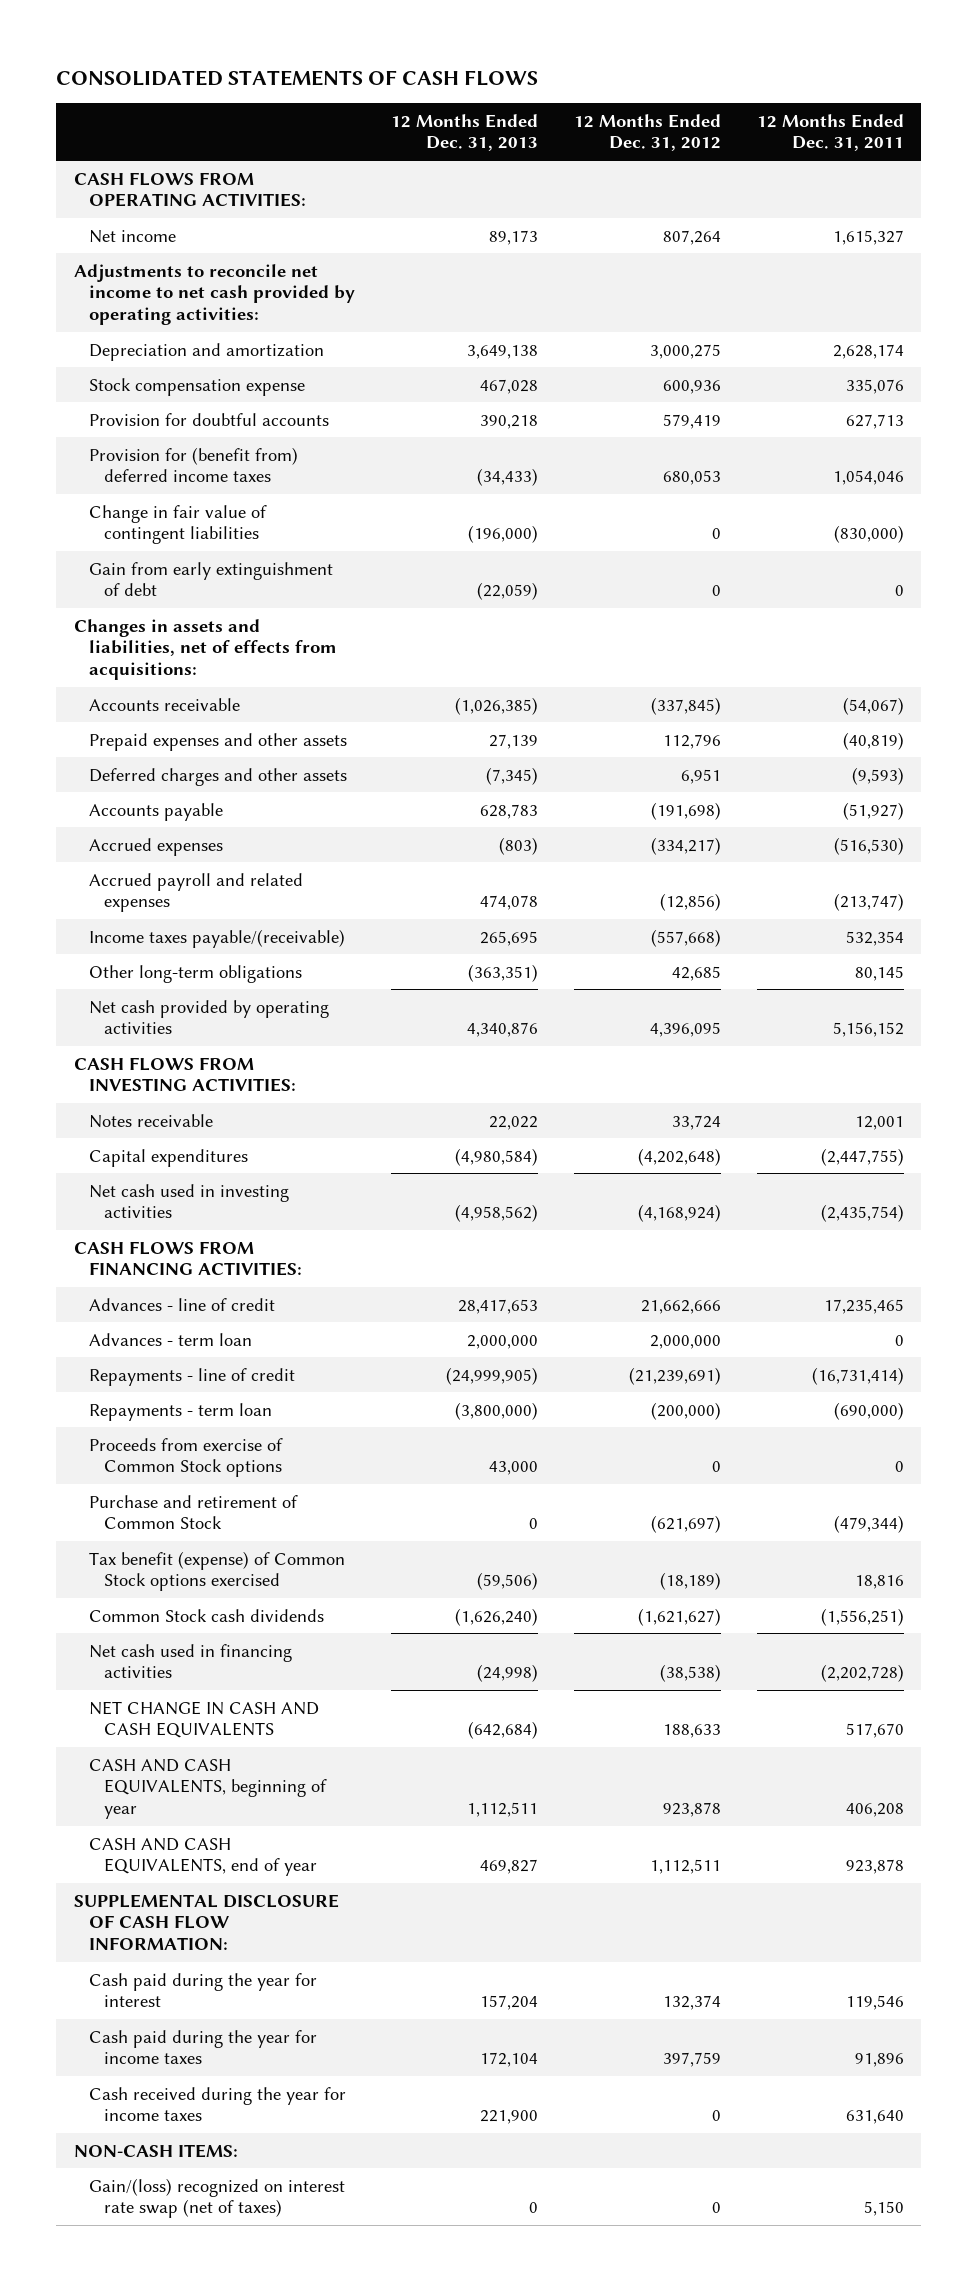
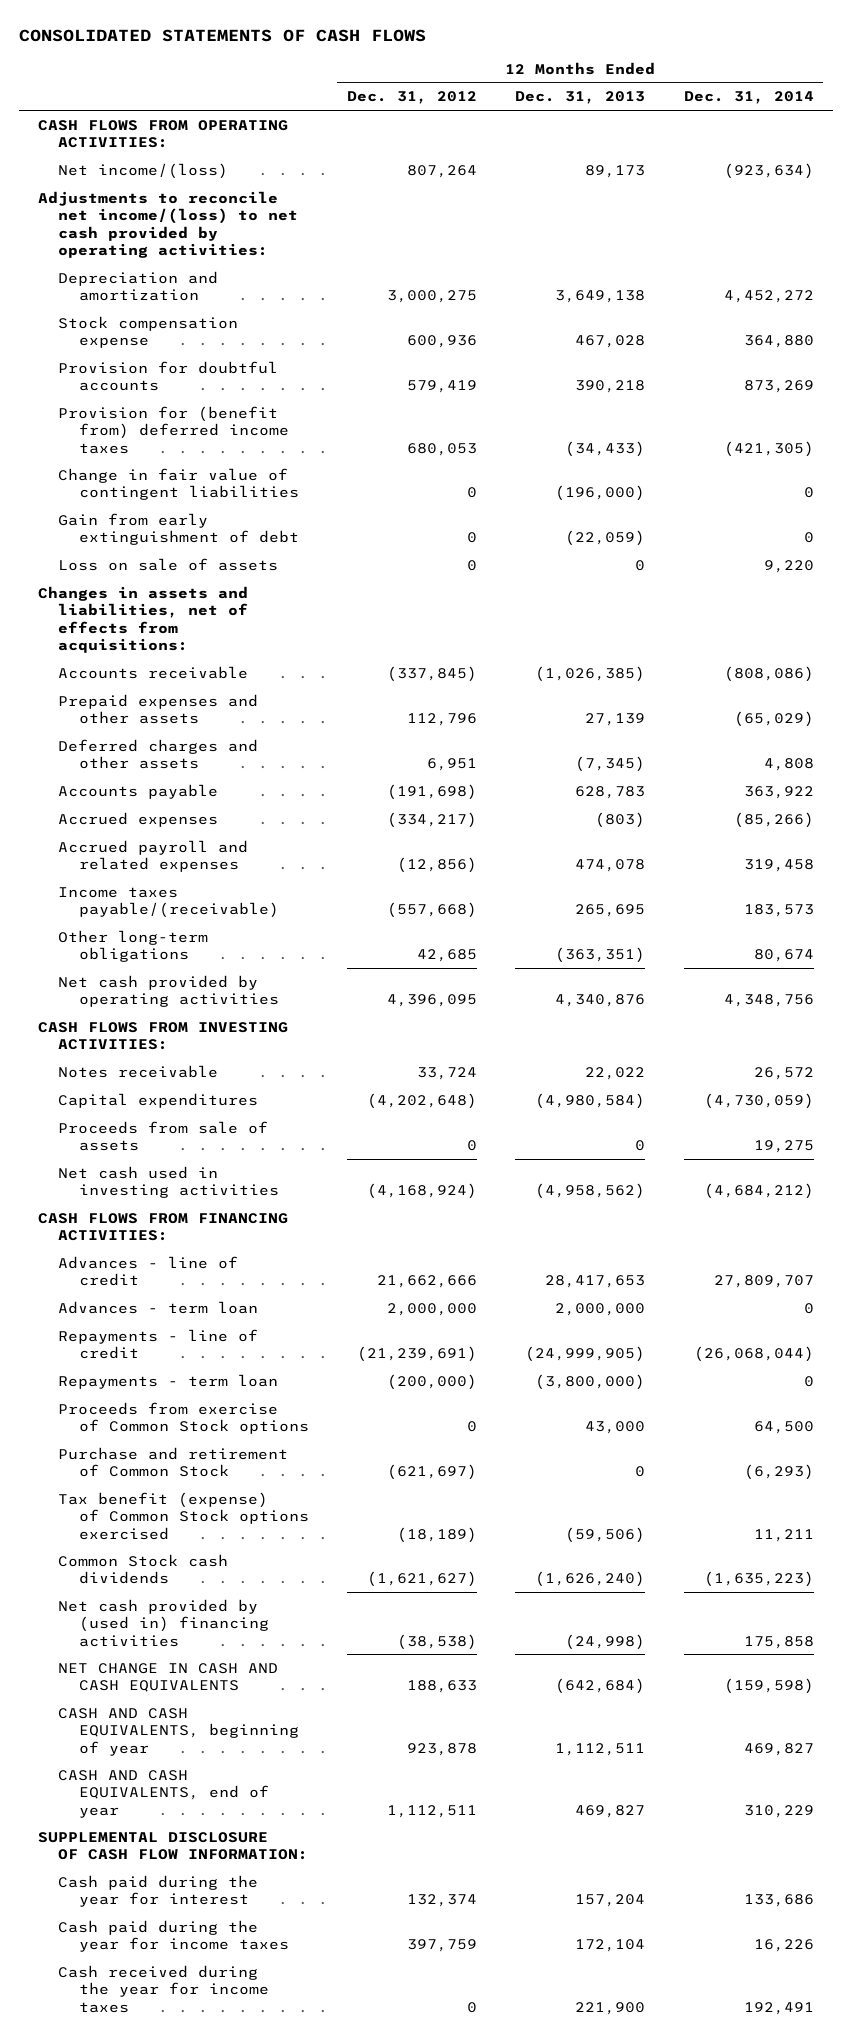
[756,113,904,152] 12 Months Ended Dec. 31, 2011 -> none
none -> [683,91,814,105] Dec. 31, 2014
[88,229,176,243] Net income -> [58,162,229,179] Net income/(loss)
[74,263,355,325] Adjustments to reconcile net income to net cash provided by operating activities: -> [37,190,299,258] Adjustments to reconcile net income/(loss) to net cash provided by operating activities:
none -> [58,557,279,571] Loss on sale of assets
none -> [58,1120,269,1152] Proceeds from sale of assets
[88,1643,292,1679] Net cash used in financing activities -> [58,1598,269,1647] Net cash provided by (used in) financing activities
[74,2143,239,2158] NON-CASH ITEMS: -> none
[88,2177,345,2219] Gain/(loss) recognized on interest rate swap (net of taxes) -> none

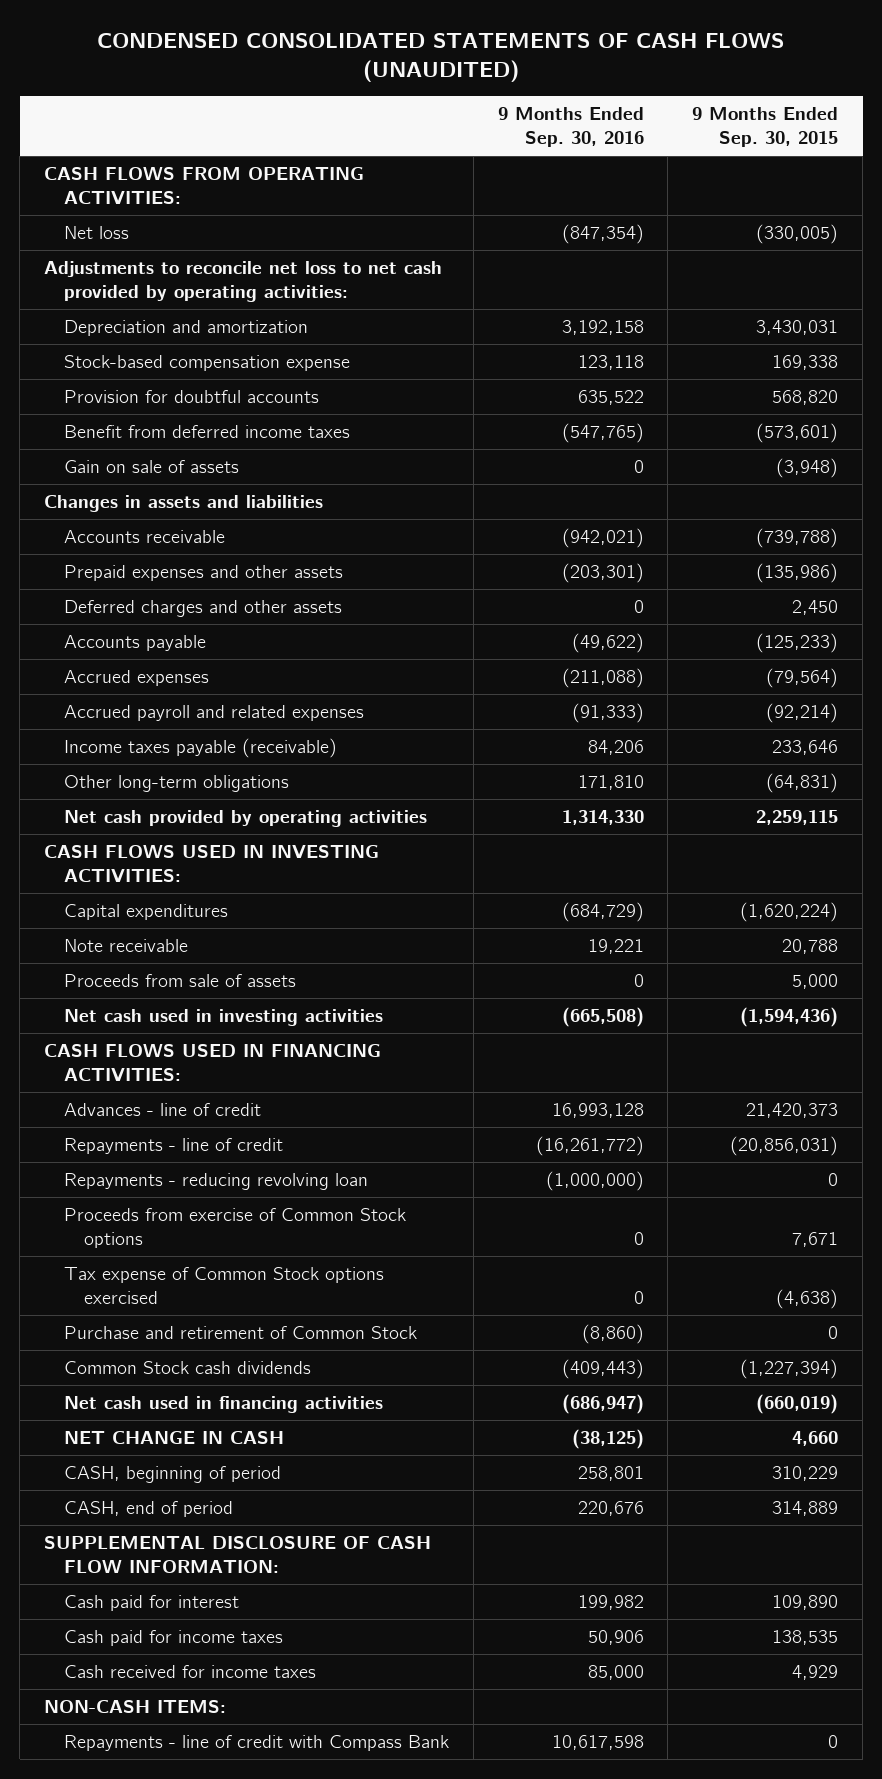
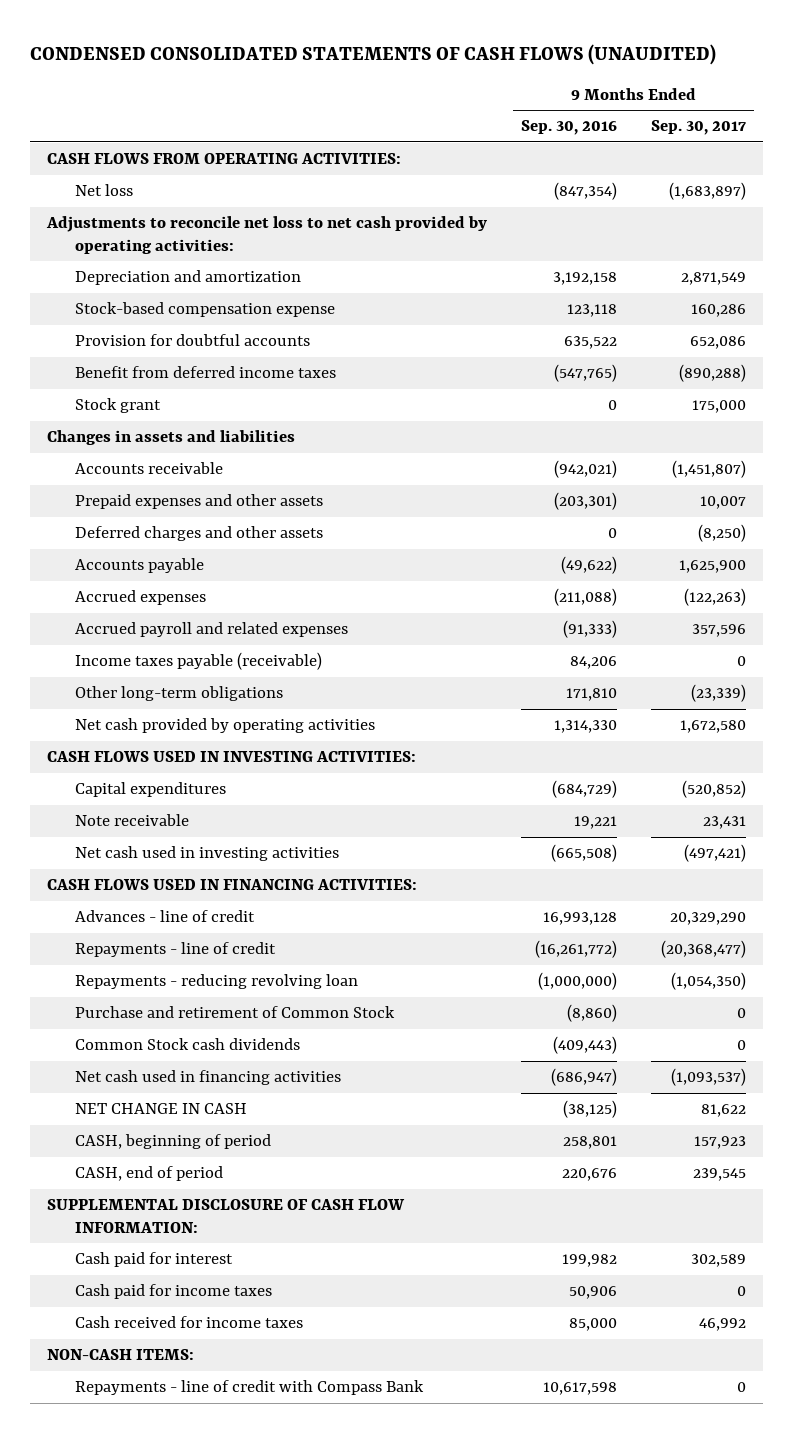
[692,106,839,147] 9 Months Ended Sep. 30, 2015 -> none
none -> [650,120,746,136] Sep. 30, 2017
[64,460,240,474] Gain on sale of assets -> none
none -> [75,398,162,414] Stock grant
[64,974,297,988] Proceeds from sale of assets -> none
[64,1208,407,1249] Proceeds from exercise of Common Stock options -> none
[64,1267,385,1305] Tax expense of Common Stock options exercised -> none

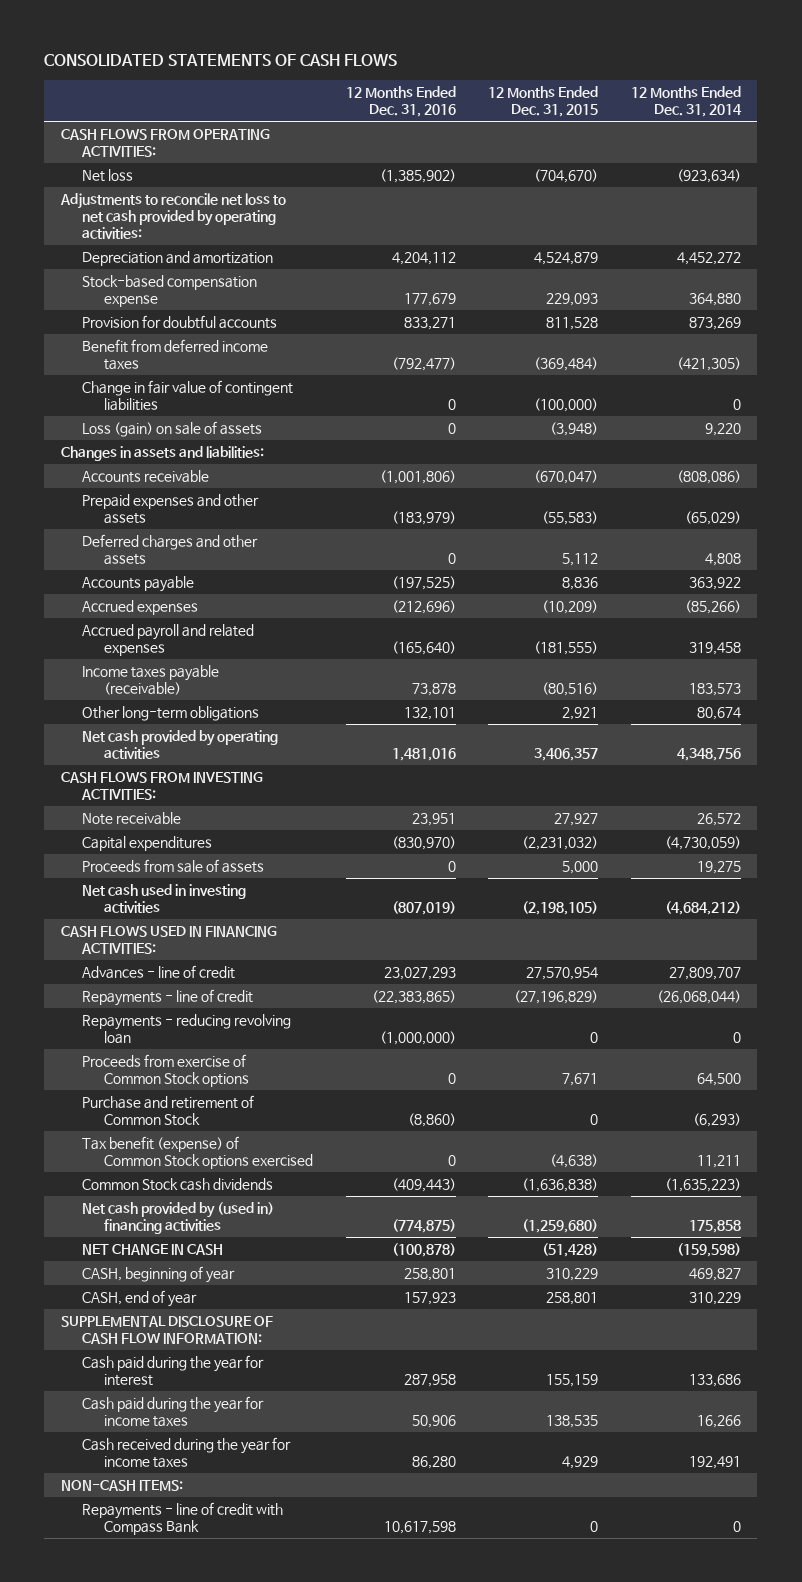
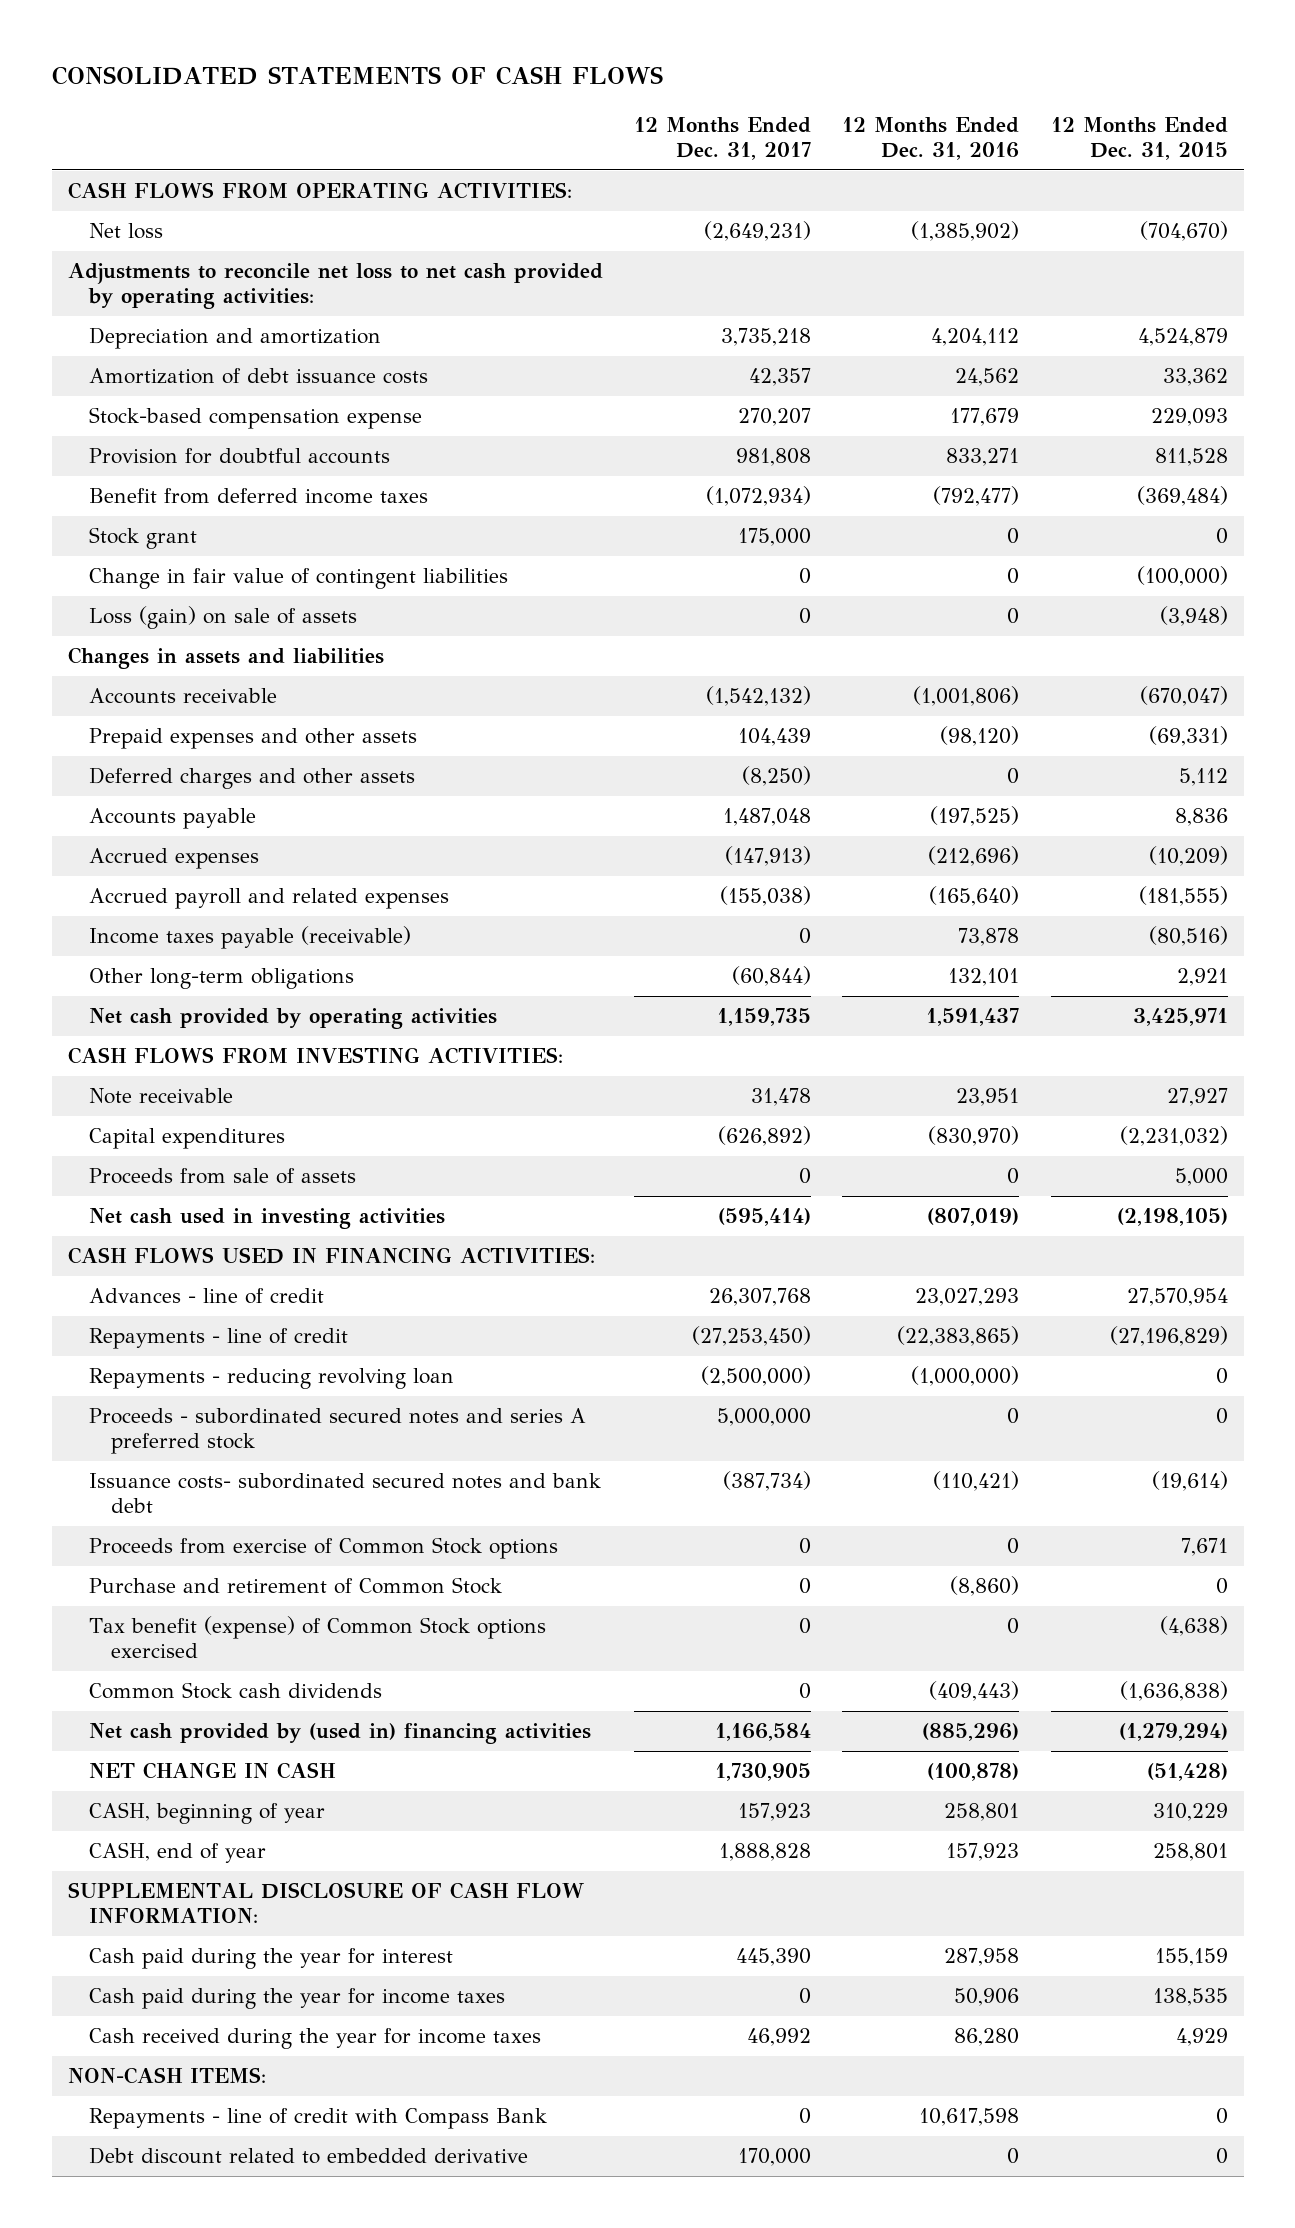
[630,85,742,118] 12 Months Ended Dec. 31, 2014 -> none
none -> [633,117,811,161] 12 Months Ended Dec. 31, 2017
none -> [89,368,429,385] Amortization of debt issuance costs
none -> [89,527,198,550] Stock grant
[60,445,264,461] Changes in assets and liabilities: -> [67,647,384,670] Changes in assets and liabilities
[391,511,456,526] (183,979) -> [940,726,1020,747] (98,120)
[542,511,599,526] (55,583) -> [1148,726,1228,747] (69,331)
[391,748,456,762] 1,481,016 -> [926,1008,1020,1027] 1,591,437
[534,748,599,762] 3,406,357 -> [1132,1008,1228,1027] 3,425,971
none -> [89,1408,587,1454] Proceeds - subordinated secured notes and series A preferred stock
none -> [89,1473,602,1513] Issuance costs- subordinated secured notes and bank debt
[391,1219,456,1234] (774,875) -> [922,1723,1020,1742] (885,296)
[522,1219,599,1234] (1,259,680) -> [1118,1723,1228,1742] (1,279,294)
none -> [89,2147,529,2165] Debt discount related to embedded derivative

